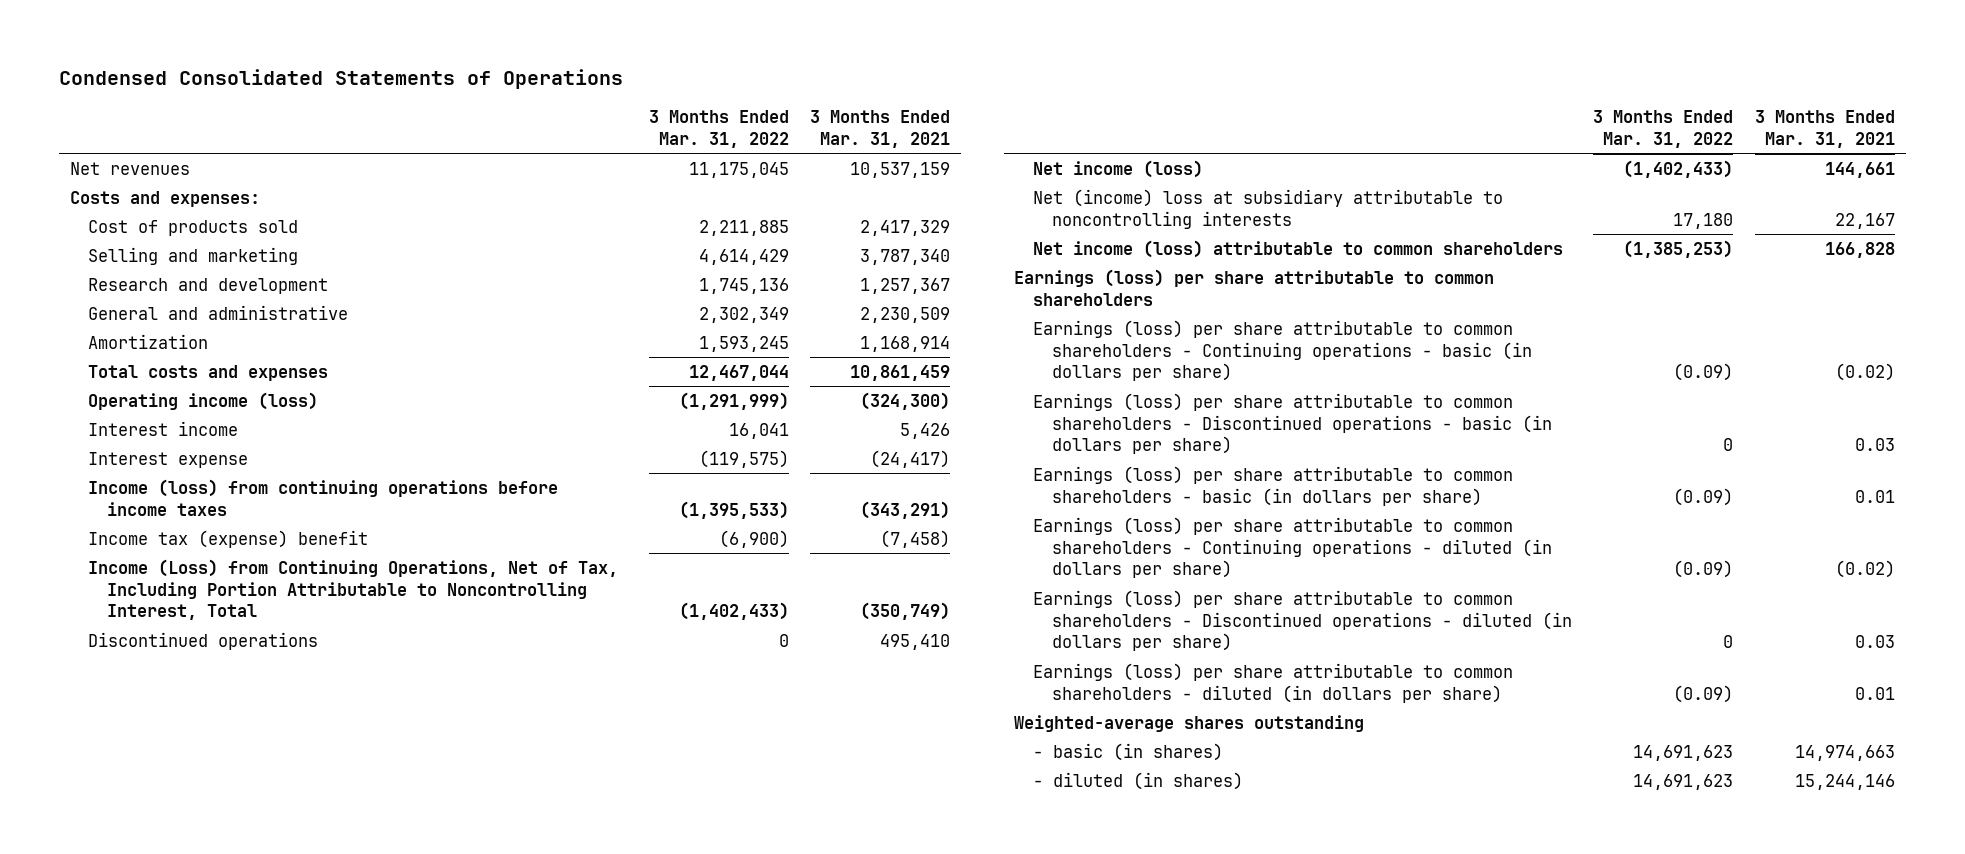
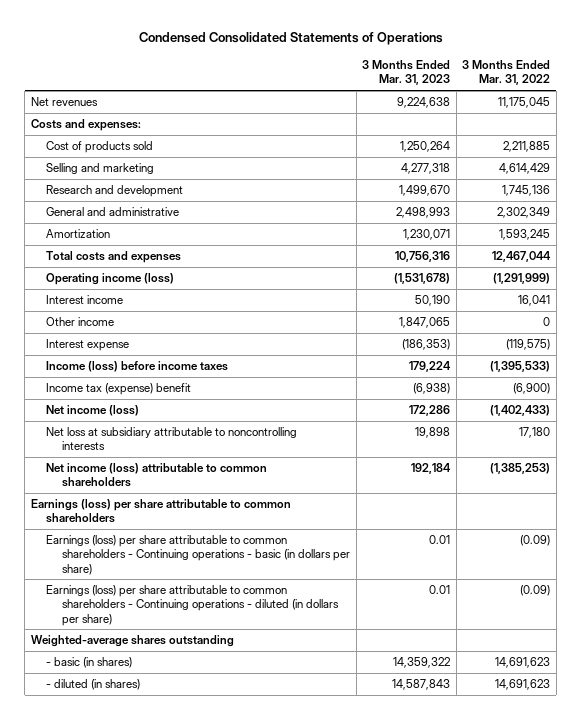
[810,110,951,148] 3 Months Ended Mar. 31, 2021 -> none
none -> [362,60,451,86] 3 Months Ended Mar. 31, 2023
none -> [46,317,115,327] Other income
[88,478,559,516] Income (loss) from continuing operations before income taxes -> [46,361,229,373] Income (loss) before income taxes
[88,558,619,621] Income (Loss) from Continuing Operations, Net of Tax, Including Portion Attributable to Noncontrolling Interest, Total -> none
[88,631,319,650] Discontinued operations -> none
[1032,188,1503,229] Net (income) loss at subsidiary attributable to noncontrolling interests -> [46,427,298,451] Net loss at subsidiary attributable to noncontrolling interests
[1032,392,1552,455] Earnings (loss) per share attributable to common shareholders - Discontinued operations - basic (in dollars per share) -> none
[1032,465,1513,506] Earnings (loss) per share attributable to common shareholders - basic (in dollars per share) -> none
[1032,589,1572,652] Earnings (loss) per share attributable to common shareholders - Discontinued operations - diluted (in dollars per share) -> none
[1032,662,1513,703] Earnings (loss) per share attributable to common shareholders - diluted (in dollars per share) -> none

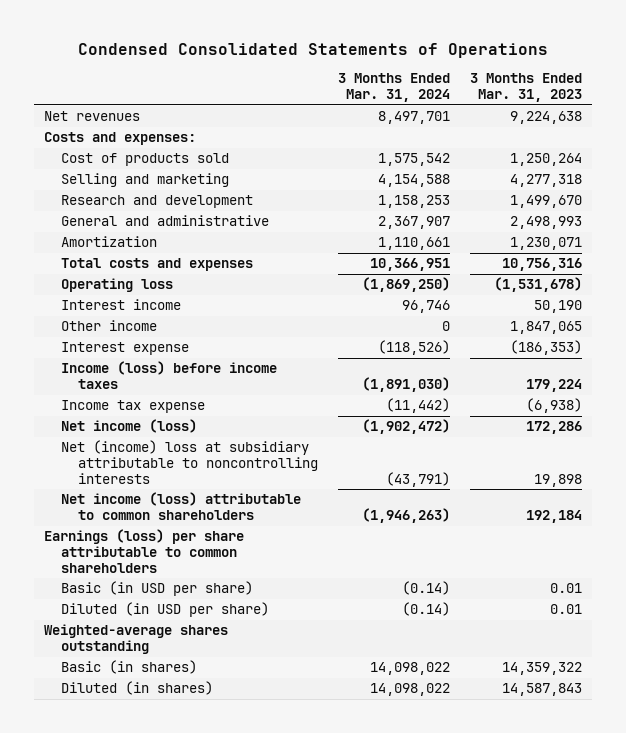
[462,60,551,86] 3 Months Ended Mar. 31, 2022 -> none
none -> [337,73,450,102] 3 Months Ended Mar. 31, 2024
[46,273,175,286] Operating income (loss) -> [60,278,173,293] Operating loss
[46,383,192,396] Income tax (expense) benefit -> [60,400,205,414] Income tax expense
[46,427,298,451] Net loss at subsidiary attributable to noncontrolling interests -> [60,440,318,484] Net (income) loss at subsidiary attributable to noncontrolling interests
[46,535,351,575] Earnings (loss) per share attributable to common shareholders - Continuing operations - basic (in dollars per share) -> none
[46,585,340,626] Earnings (loss) per share attributable to common shareholders - Continuing operations - diluted (in dollars per share) -> none
none -> [60,581,253,597] Basic (in USD per share)
none -> [60,602,269,618] Diluted (in USD per share)
[46,657,133,669] - basic (in shares) -> [60,660,197,675] Basic (in shares)
[46,679,141,691] - diluted (in shares) -> [60,681,213,696] Diluted (in shares)

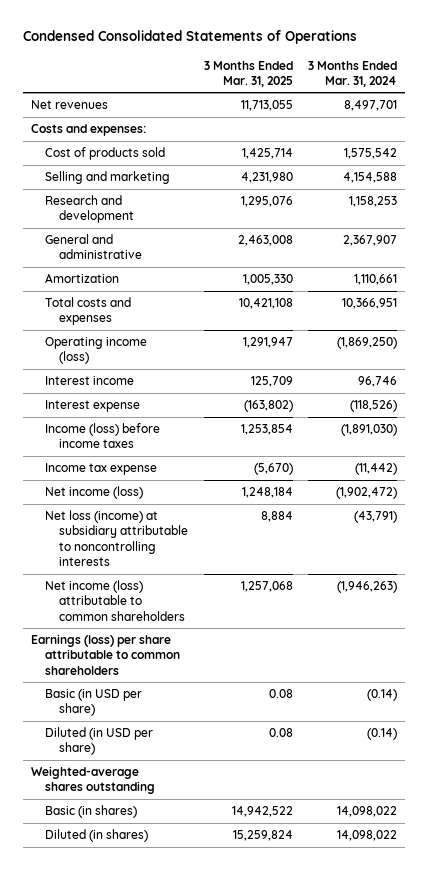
[469,73,582,102] 3 Months Ended Mar. 31, 2023 -> none
none -> [203,60,293,87] 3 Months Ended Mar. 31, 2025
[60,278,173,293] Operating loss -> [44,337,147,365] Operating income (loss)
[60,320,157,332] Other income -> none
[60,440,318,484] Net (income) loss at subsidiary attributable to noncontrolling interests -> [44,510,189,566] Net loss (income) at subsidiary attributable to noncontrolling interests

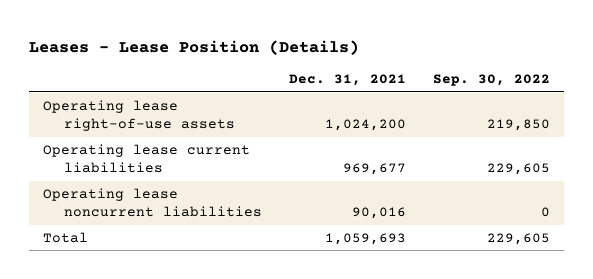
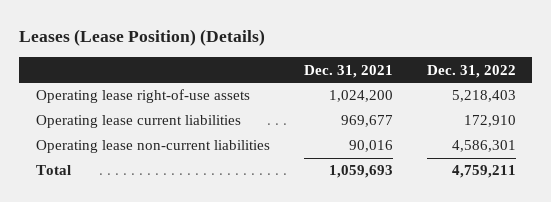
[29,40,360,56] Leases - Lease Position (Details) -> [18,29,265,47] Leases (Lease Position) (Details)
[433,74,551,87] Sep. 30, 2022 -> none
none -> [426,64,516,78] Dec. 31, 2022
[43,187,262,218] Operating lease noncurrent liabilities -> [35,140,270,154] Operating lease non-current liabilities

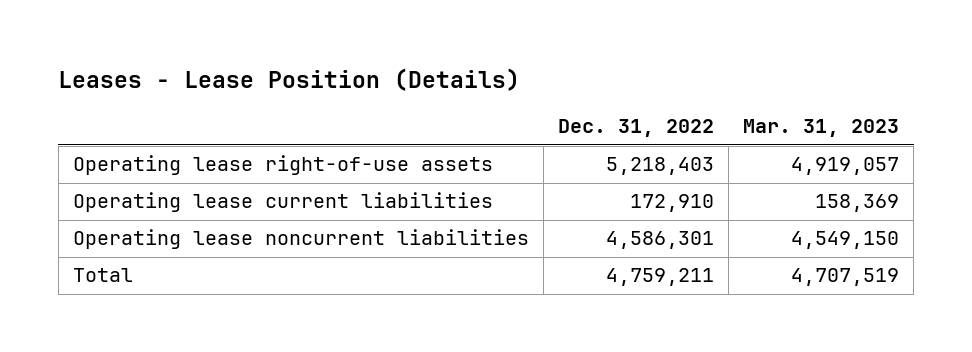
[18,29,265,47] Leases (Lease Position) (Details) -> [58,68,521,92] Leases - Lease Position (Details)
[303,64,393,78] Dec. 31, 2021 -> none
none -> [742,119,899,138] Mar. 31, 2023
[35,140,270,154] Operating lease non-current liabilities -> [72,229,529,250] Operating lease noncurrent liabilities

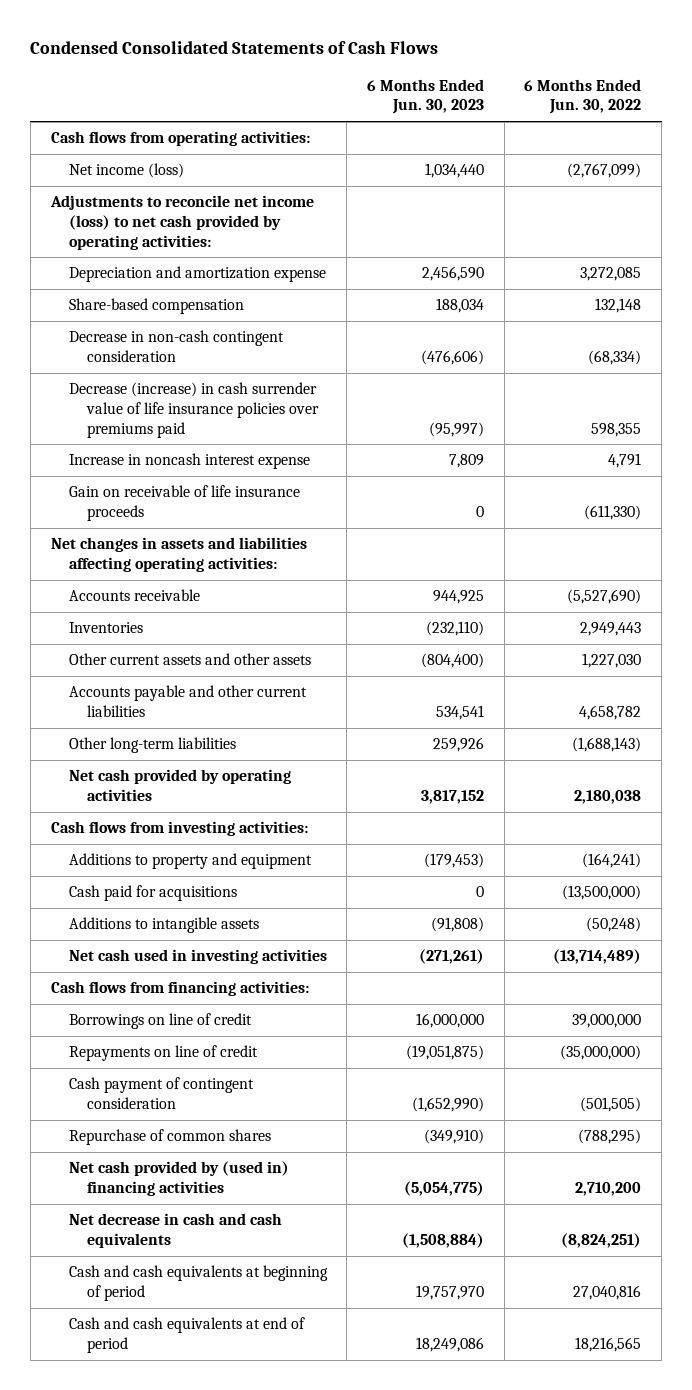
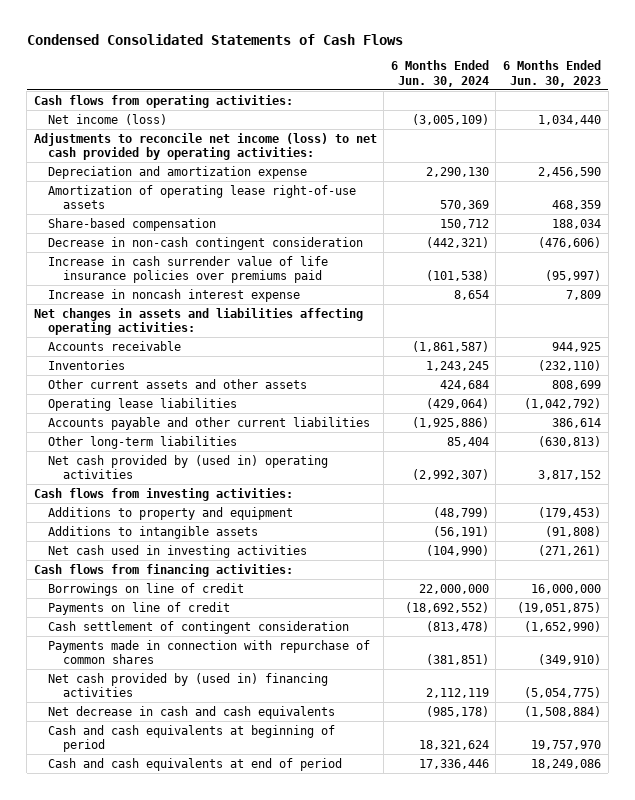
[524,78,642,115] 6 Months Ended Jun. 30, 2022 -> none
none -> [390,60,489,87] 6 Months Ended Jun. 30, 2024
none -> [48,184,357,210] Amortization of operating lease right-of-use assets
[68,382,320,438] Decrease (increase) in cash surrender value of life insurance policies over premiums paid -> [48,255,329,284] Increase in cash surrender value of life insurance policies over premiums paid
[68,485,300,521] Gain on receivable of life insurance proceeds -> none
[421,653,485,669] (804,400) -> [551,379,601,390] 808,699
none -> [48,397,238,411] Operating lease liabilities
[436,704,485,720] 534,541 -> [551,417,601,428] 386,614
[433,737,485,753] 259,926 -> [537,435,601,447] (630,813)
[68,769,291,801] Net cash provided by operating activities -> [48,454,329,480] Net cash provided by (used in) operating activities
[68,885,237,902] Cash paid for acquisitions -> none
[68,1045,258,1062] Repayments on line of credit -> [48,601,231,615] Payments on line of credit
[68,1077,254,1109] Cash payment of contingent consideration -> [48,620,350,634] Cash settlement of contingent consideration
[68,1129,271,1146] Repurchase of common shares -> [48,639,371,665] Payments made in connection with repurchase of common shares

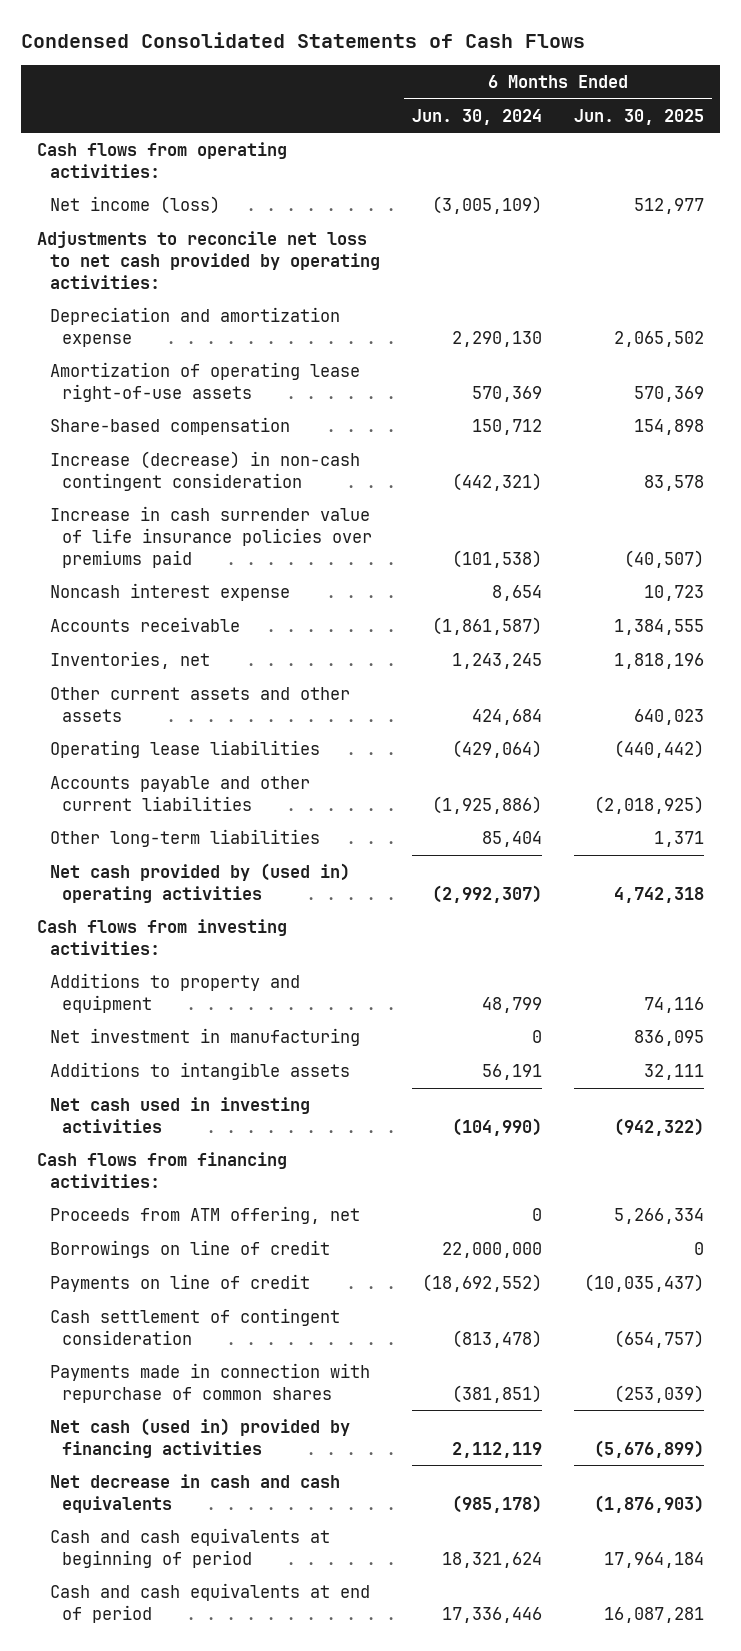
[502,60,601,87] 6 Months Ended Jun. 30, 2023 -> none
none -> [573,108,704,125] Jun. 30, 2025
[33,132,377,161] Adjustments to reconcile net income (loss) to net cash provided by operating activities: -> [37,231,380,289] Adjustments to reconcile net loss to net cash provided by operating activities:
[48,236,364,250] Decrease in non-cash contingent consideration -> [49,451,360,491] Increase (decrease) in non-cash contingent consideration
[33,307,363,336] Net changes in assets and liabilities affecting operating activities: -> none
[48,288,301,302] Increase in noncash interest expense -> [49,583,290,602] Noncash interest expense
[48,359,126,370] Inventories -> [49,651,210,670] Inventories, net
[432,506,489,518] (48,799) -> [481,996,542,1013] 48,799
none -> [49,1028,360,1047] Net investment in manufacturing
[432,525,489,537] (56,191) -> [481,1064,542,1081] 56,191
none -> [49,1206,360,1225] Proceeds from ATM offering, net
[48,672,329,698] Net cash provided by (used in) financing activities -> [49,1418,350,1458] Net cash (used in) provided by financing activities

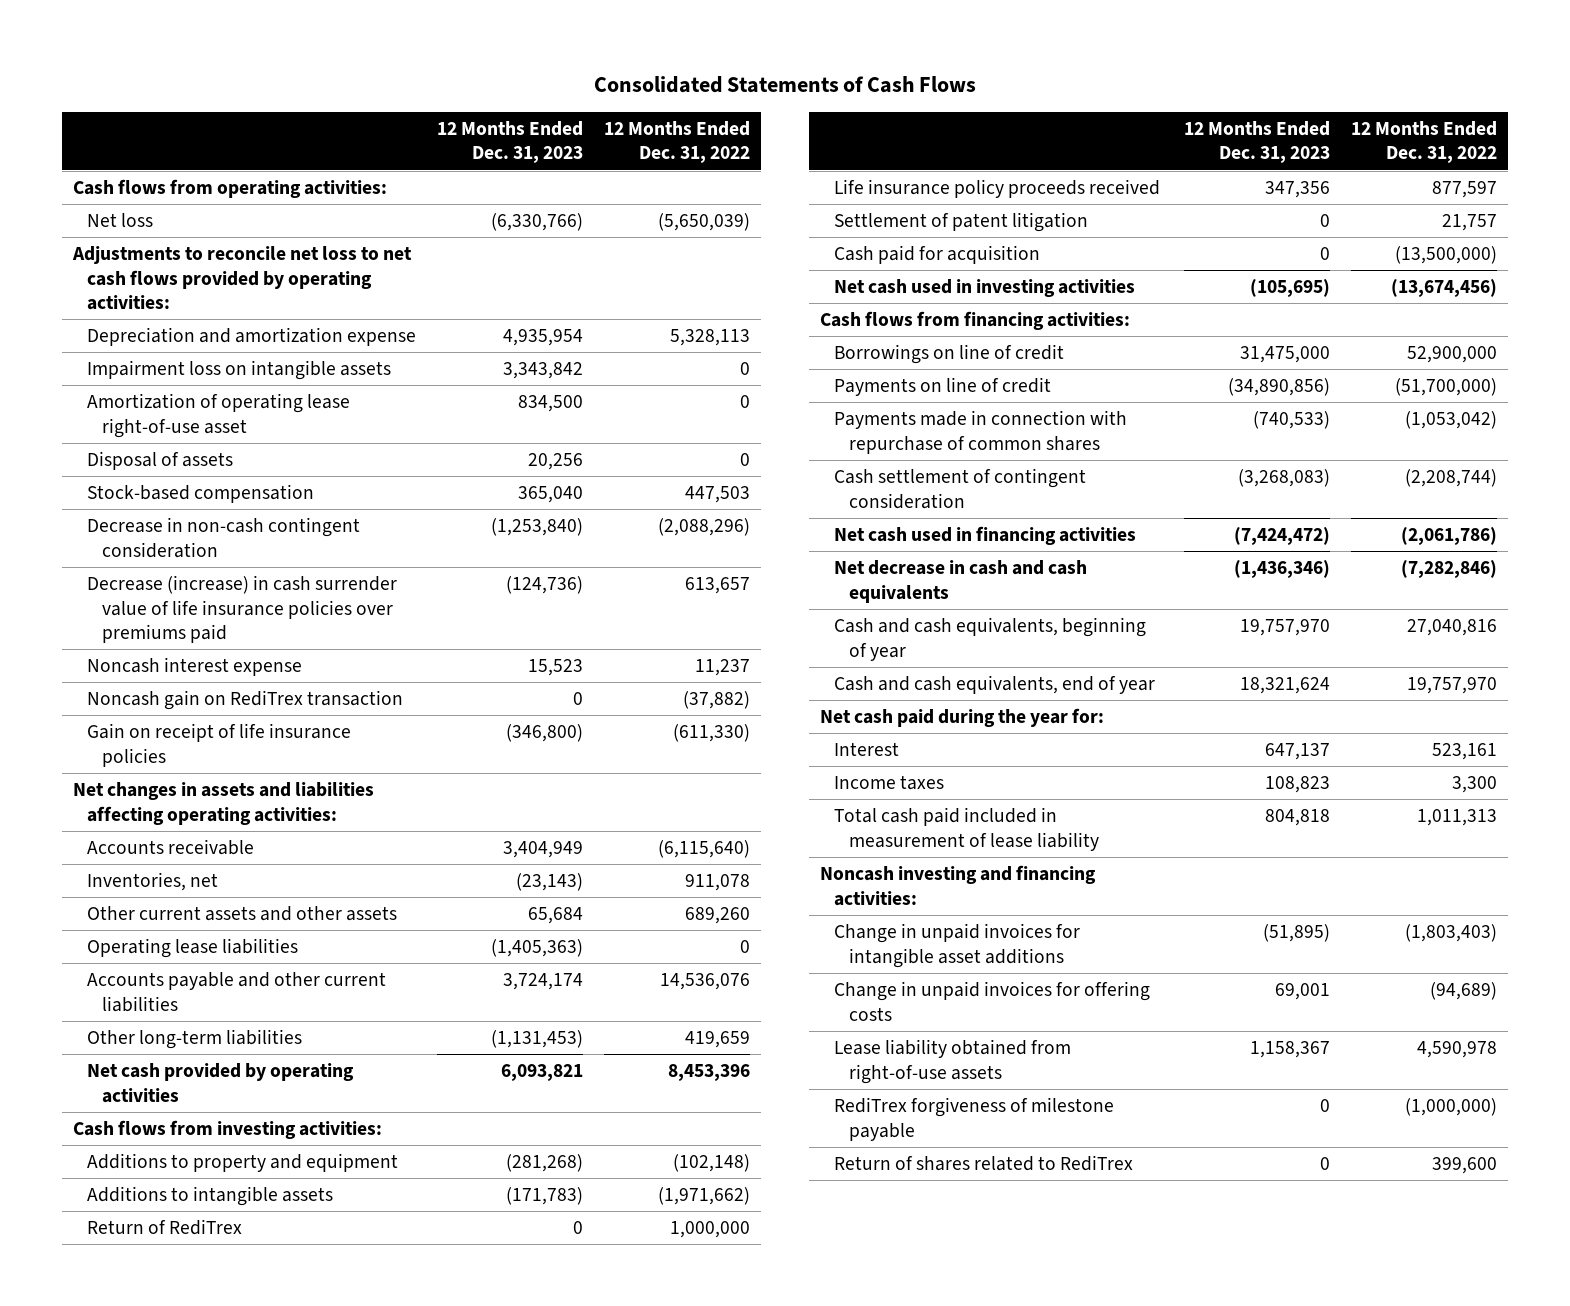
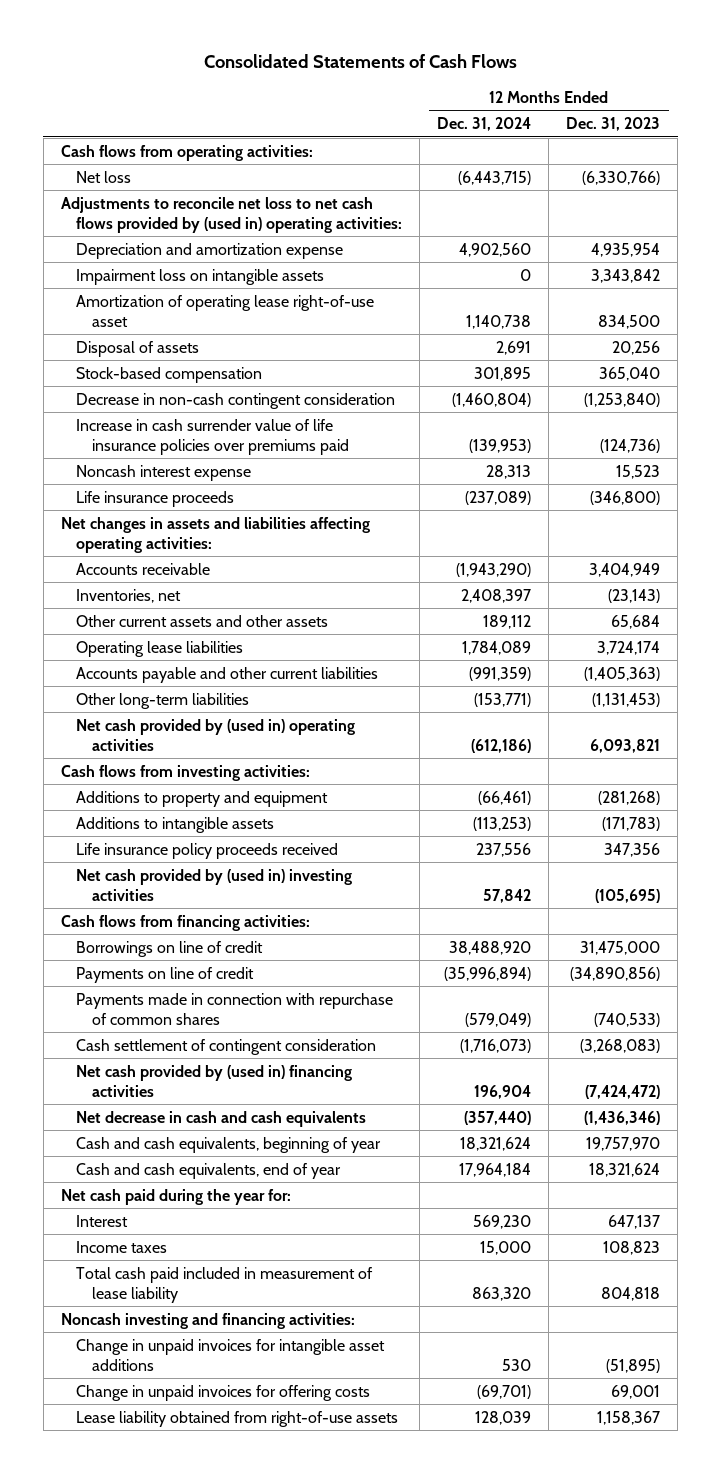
[604,120,751,164] 12 Months Ended Dec. 31, 2022 -> none
none -> [437,117,532,132] Dec. 31, 2024
[71,246,412,311] Adjustments to reconcile net loss to net cash flows provided by operating activities: -> [60,196,403,233] Adjustments to reconcile net loss to net cash flows provided by (used in) operating activities:
[87,575,398,644] Decrease (increase) in cash surrender value of life insurance policies over premiums paid -> [76,418,350,455] Increase in cash surrender value of life insurance policies over premiums paid
[87,690,404,711] Noncash gain on RediTrex transaction -> none
[87,723,352,767] Gain on receipt of life insurance policies -> [76,490,235,507] Life insurance proceeds
[491,939,584,958] (1,405,363) -> [597,640,661,655] 3,724,174
[503,973,584,991] 3,724,174 -> [584,666,661,681] (1,405,363)
[87,1063,355,1103] Net cash provided by operating activities -> [76,718,356,751] Net cash provided by (used in) operating activities
[87,1219,243,1236] Return of RediTrex -> none
[834,212,1089,233] Settlement of patent litigation -> none
[834,245,1041,265] Cash paid for acquisition -> none
[834,279,1136,298] Net cash used in investing activities -> [76,868,353,901] Net cash provided by (used in) investing activities
[834,526,1137,546] Net cash used in financing activities -> [76,1064,353,1097] Net cash provided by (used in) financing activities
[834,1097,1115,1141] RediTrex forgiveness of milestone payable -> none
[834,1155,1134,1172] Return of shares related to RediTrex -> none

